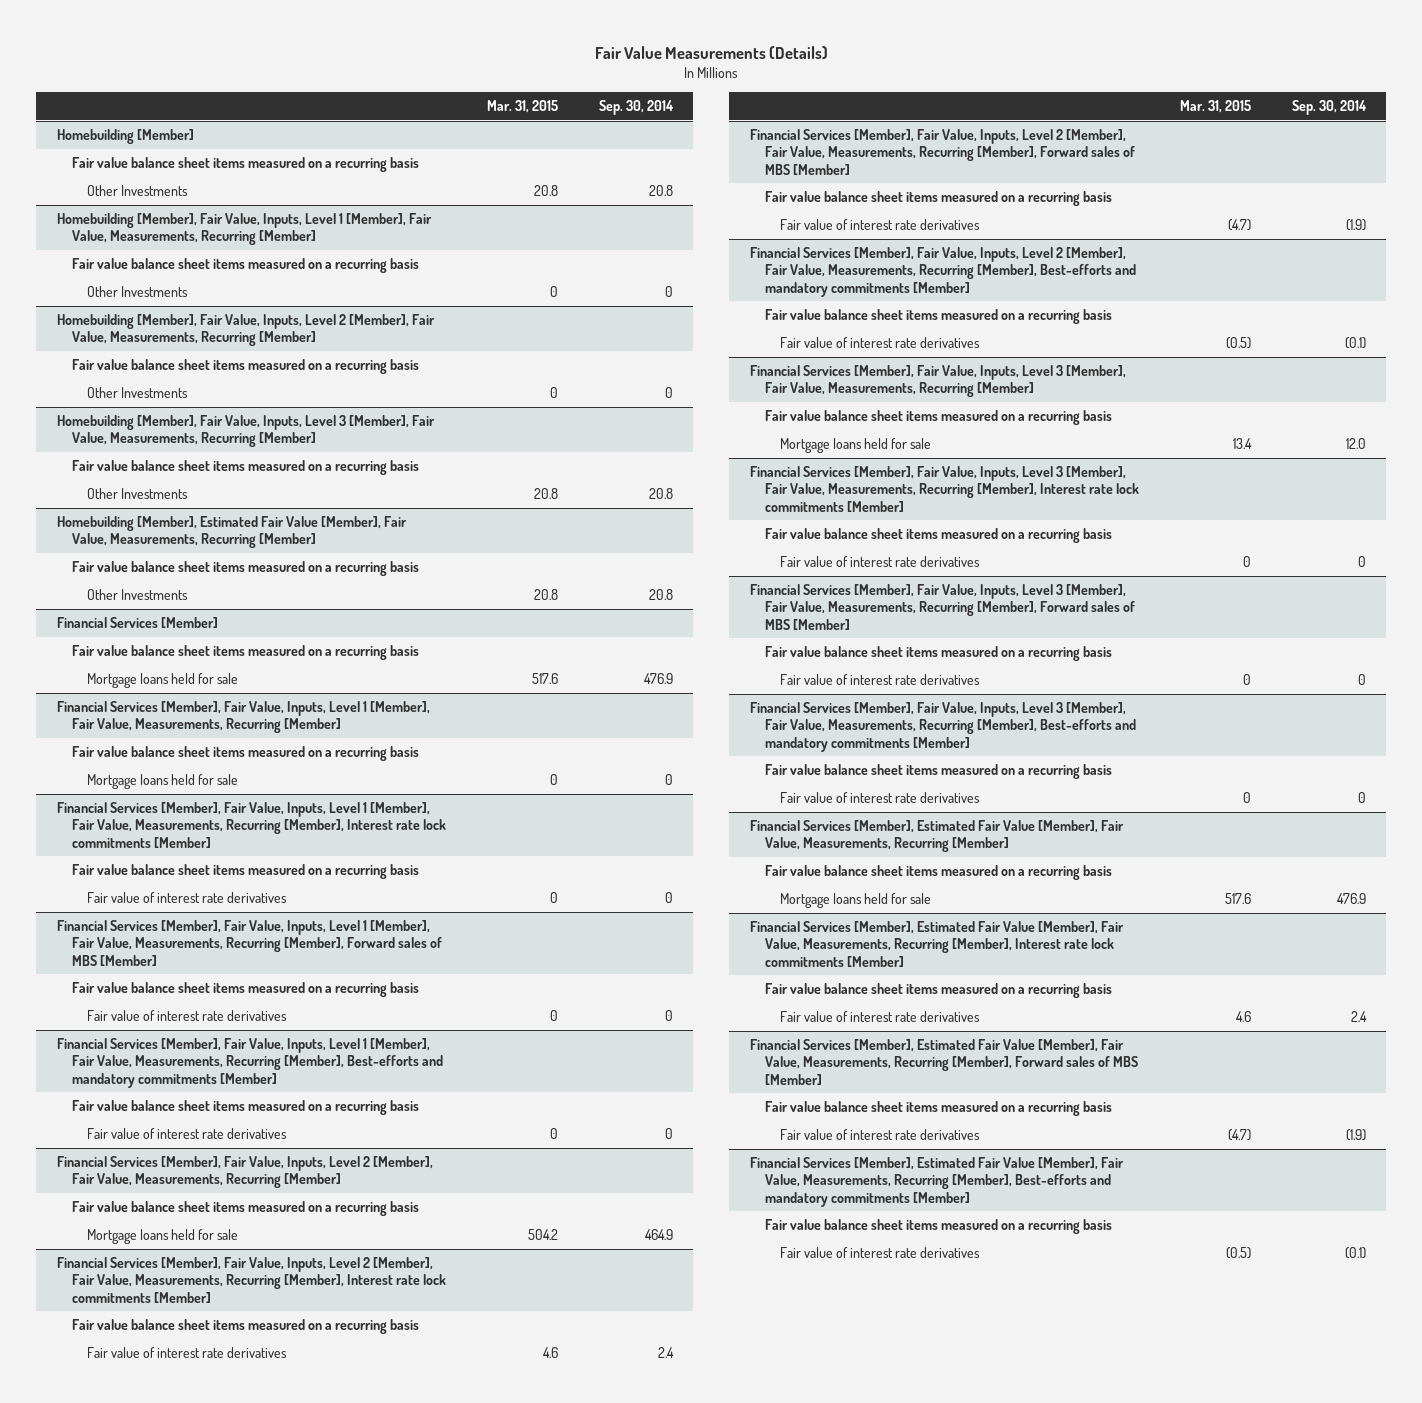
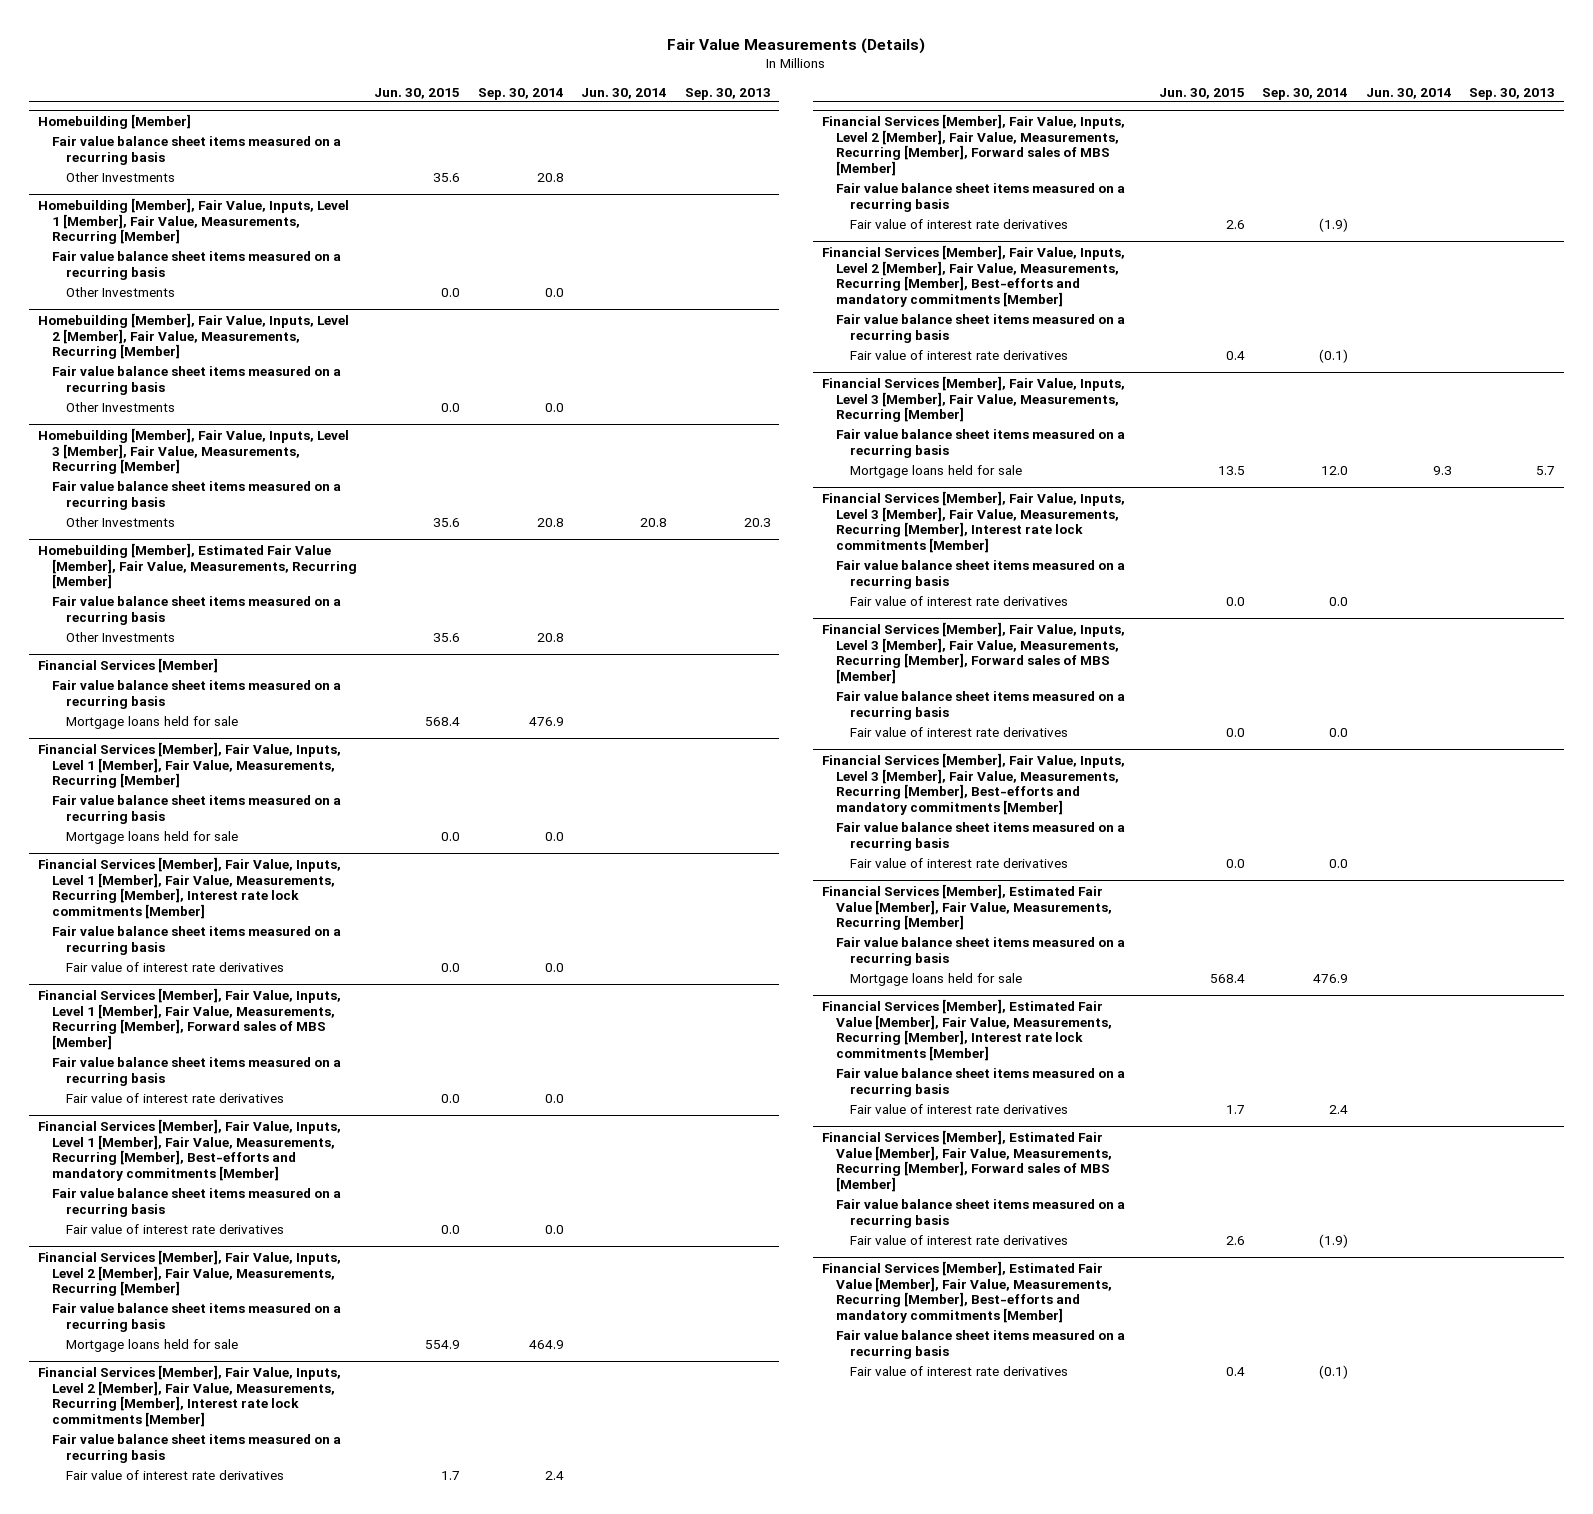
[486,100,558,114] Mar. 31, 2015 -> none
none -> [374,87,461,99] Jun. 30, 2015
none -> [581,87,668,99] Jun. 30, 2014
none -> [684,87,771,100] Sep. 30, 2013
[664,286,673,298] 0 -> [544,287,564,297] 0.0
[664,387,673,399] 0 -> [544,402,564,412] 0.0
[664,774,673,786] 0 -> [544,831,564,841] 0.0
[664,892,673,904] 0 -> [544,962,564,972] 0.0
[664,1010,673,1022] 0 -> [544,1093,564,1103] 0.0
[664,1128,673,1140] 0 -> [544,1224,564,1234] 0.0
[1357,556,1366,568] 0 -> [1329,596,1349,606] 0.0
[1357,674,1366,686] 0 -> [1329,727,1349,737] 0.0
[1357,792,1366,804] 0 -> [1329,858,1349,868] 0.0

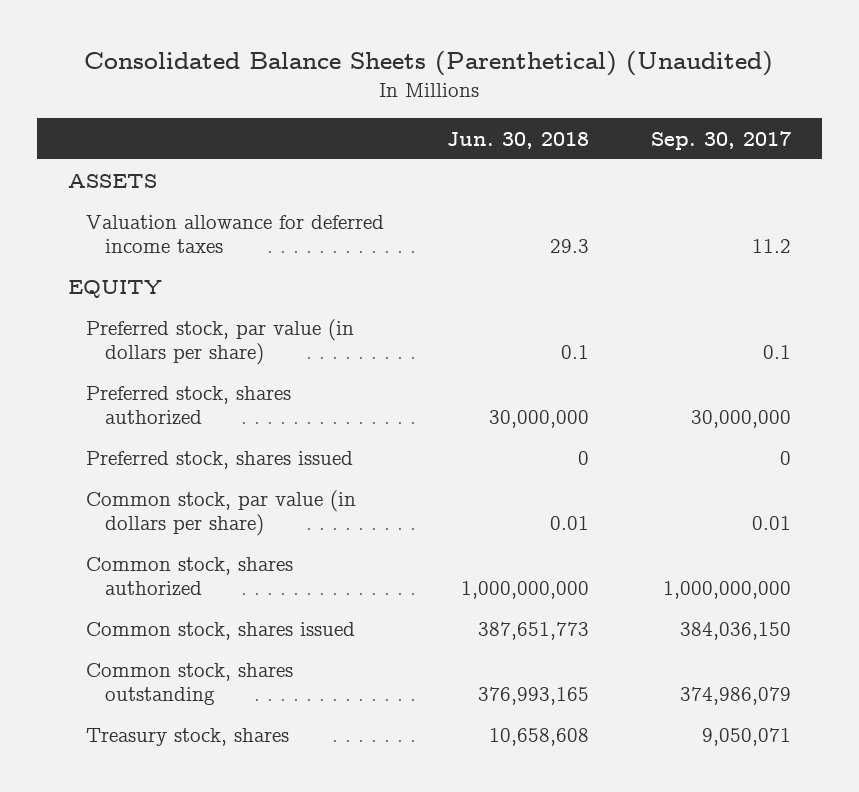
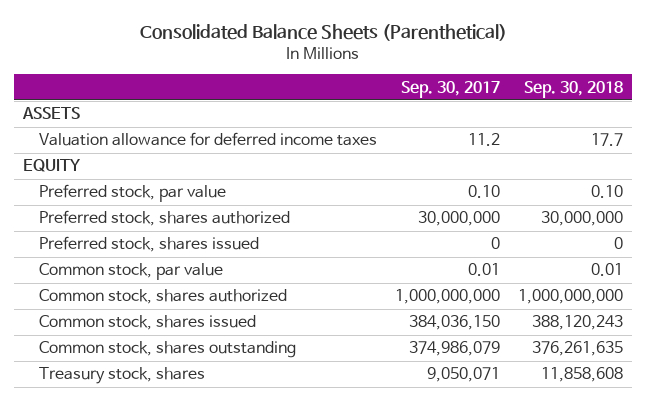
[84,51,774,77] Consolidated Balance Sheets (Parenthetical) (Unaudited) -> [140,24,508,42] Consolidated Balance Sheets (Parenthetical)
[446,131,589,149] Jun. 30, 2018 -> none
none -> [524,80,624,98] Sep. 30, 2018
[86,318,355,366] Preferred stock, par value (in dollars per share) -> [39,184,227,203] Preferred stock, par value
[762,345,791,360] 0.1 -> [468,185,501,199] 0.10
[86,489,357,537] Common stock, par value (in dollars per share) -> [39,263,224,281] Common stock, par value

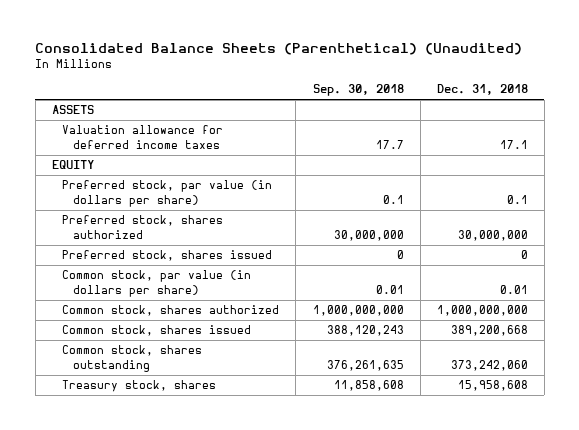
[140,24,508,42] Consolidated Balance Sheets (Parenthetical) -> [35,42,523,55] Consolidated Balance Sheets (Parenthetical) (Unaudited)
[401,80,501,98] Sep. 30, 2017 -> none
none -> [436,84,528,96] Dec. 31, 2018
[39,184,227,203] Preferred stock, par value -> [62,180,273,207] Preferred stock, par value (in dollars per share)
[591,185,624,199] 0.10 -> [382,194,404,204] 0.1
[39,263,224,281] Common stock, par value -> [62,270,252,297] Common stock, par value (in dollars per share)

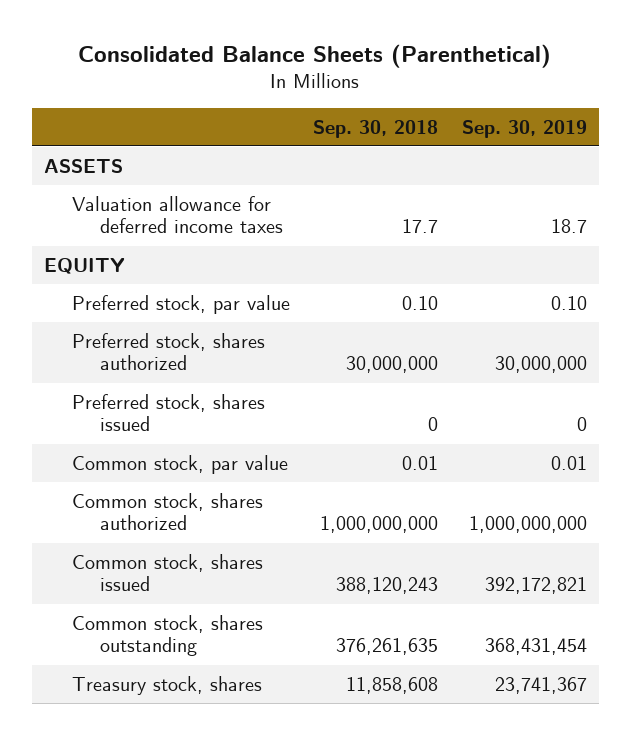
[35,42,523,55] Consolidated Balance Sheets (Parenthetical) (Unaudited) -> [78,44,552,69] Consolidated Balance Sheets (Parenthetical)
[436,84,528,96] Dec. 31, 2018 -> none
none -> [461,119,587,138] Sep. 30, 2019
[62,180,273,207] Preferred stock, par value (in dollars per share) -> [71,294,290,314] Preferred stock, par value
[382,194,404,204] 0.1 -> [402,295,439,310] 0.10
[62,270,252,297] Common stock, par value (in dollars per share) -> [71,454,288,474] Common stock, par value

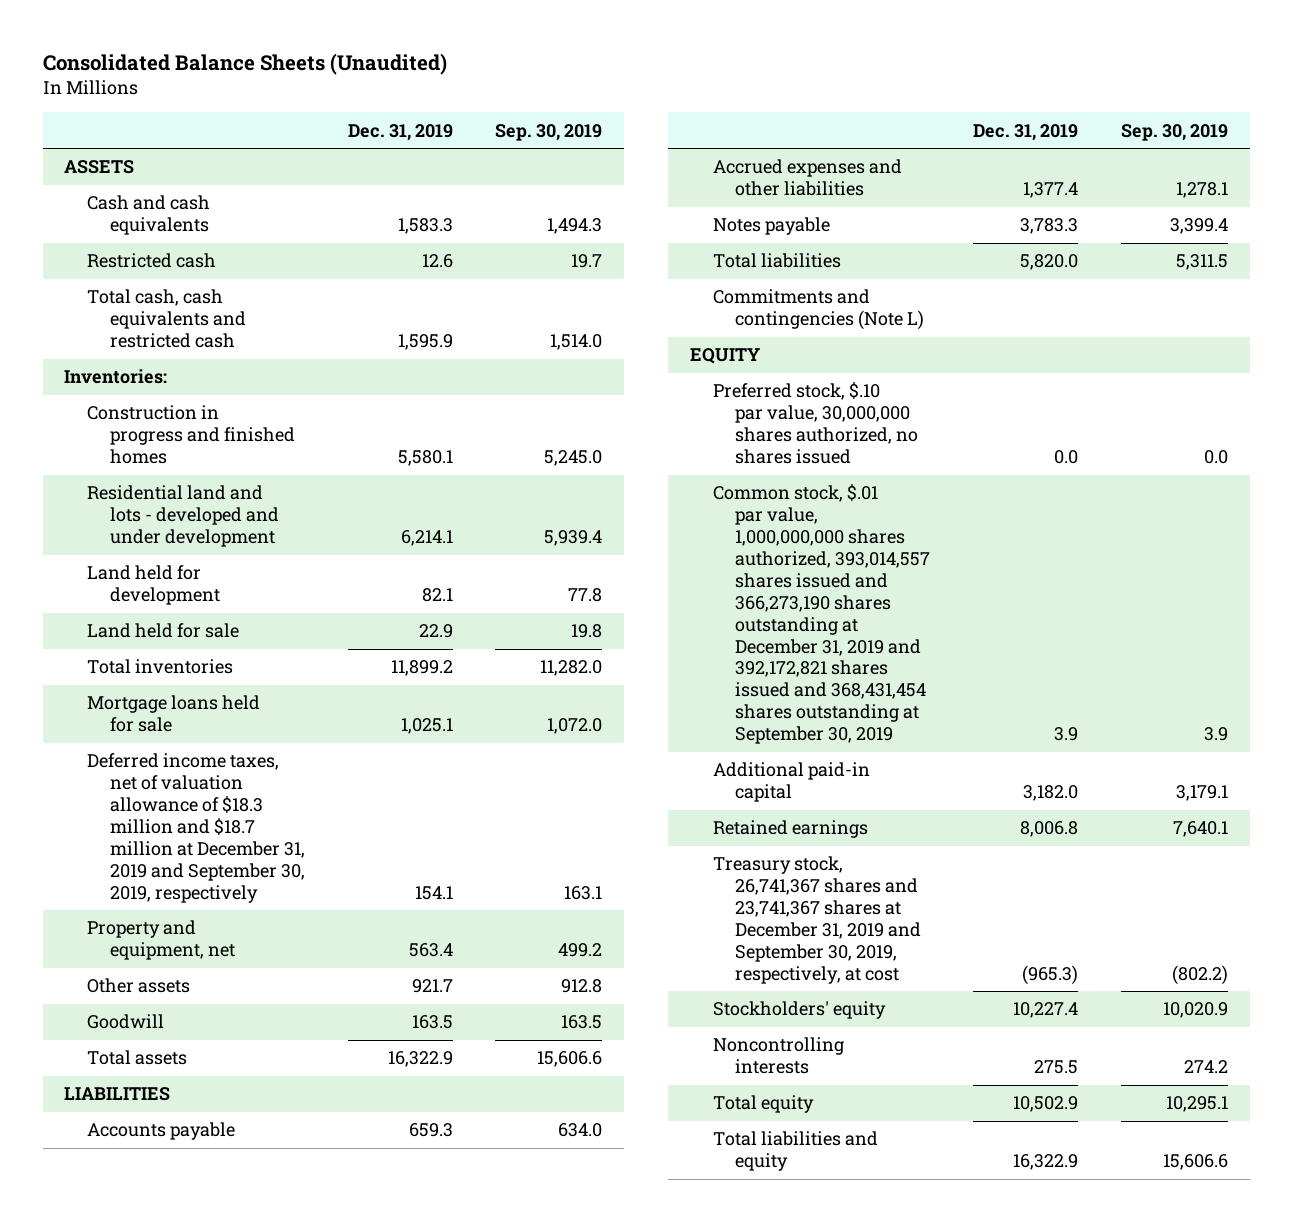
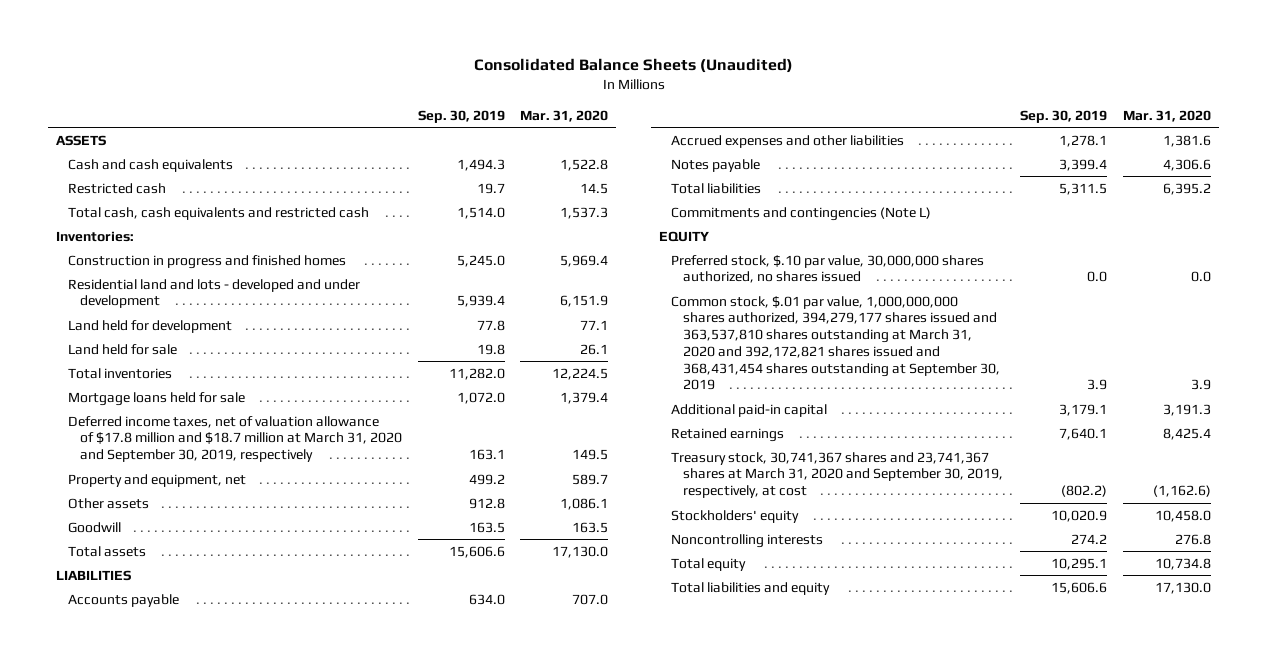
[347,123,453,141] Dec. 31, 2019 -> none
none -> [520,109,609,122] Mar. 31, 2020
[86,753,305,903] Deferred income taxes, net of valuation allowance of $18.3 million and $18.7 million at December 31, 2019 and September 30, 2019, respectively -> [68,415,403,463] Deferred income taxes, net of valuation allowance of $17.8 million and $18.7 million at March 31, 2020 and September 30, 2019, respectively
[712,484,931,745] Common stock, $.01 par value, 1,000,000,000 shares authorized, 393,014,557 shares issued and 366,273,190 shares outstanding at December 31, 2019 and 392,172,821 shares issued and 368,431,454 shares outstanding at September 30, 2019 -> [670,295,1000,391] Common stock, $.01 par value, 1,000,000,000 shares authorized, 394,279,177 shares issued and 363,537,810 shares outstanding at March 31, 2020 and 392,172,821 shares issued and 368,431,454 shares outstanding at September 30, 2019
[712,856,922,984] Treasury stock, 26,741,367 shares and 23,741,367 shares at December 31, 2019 and September 30, 2019, respectively, at cost -> [670,451,1003,499] Treasury stock, 30,741,367 shares and 23,741,367 shares at March 31, 2020 and September 30, 2019, respectively, at cost

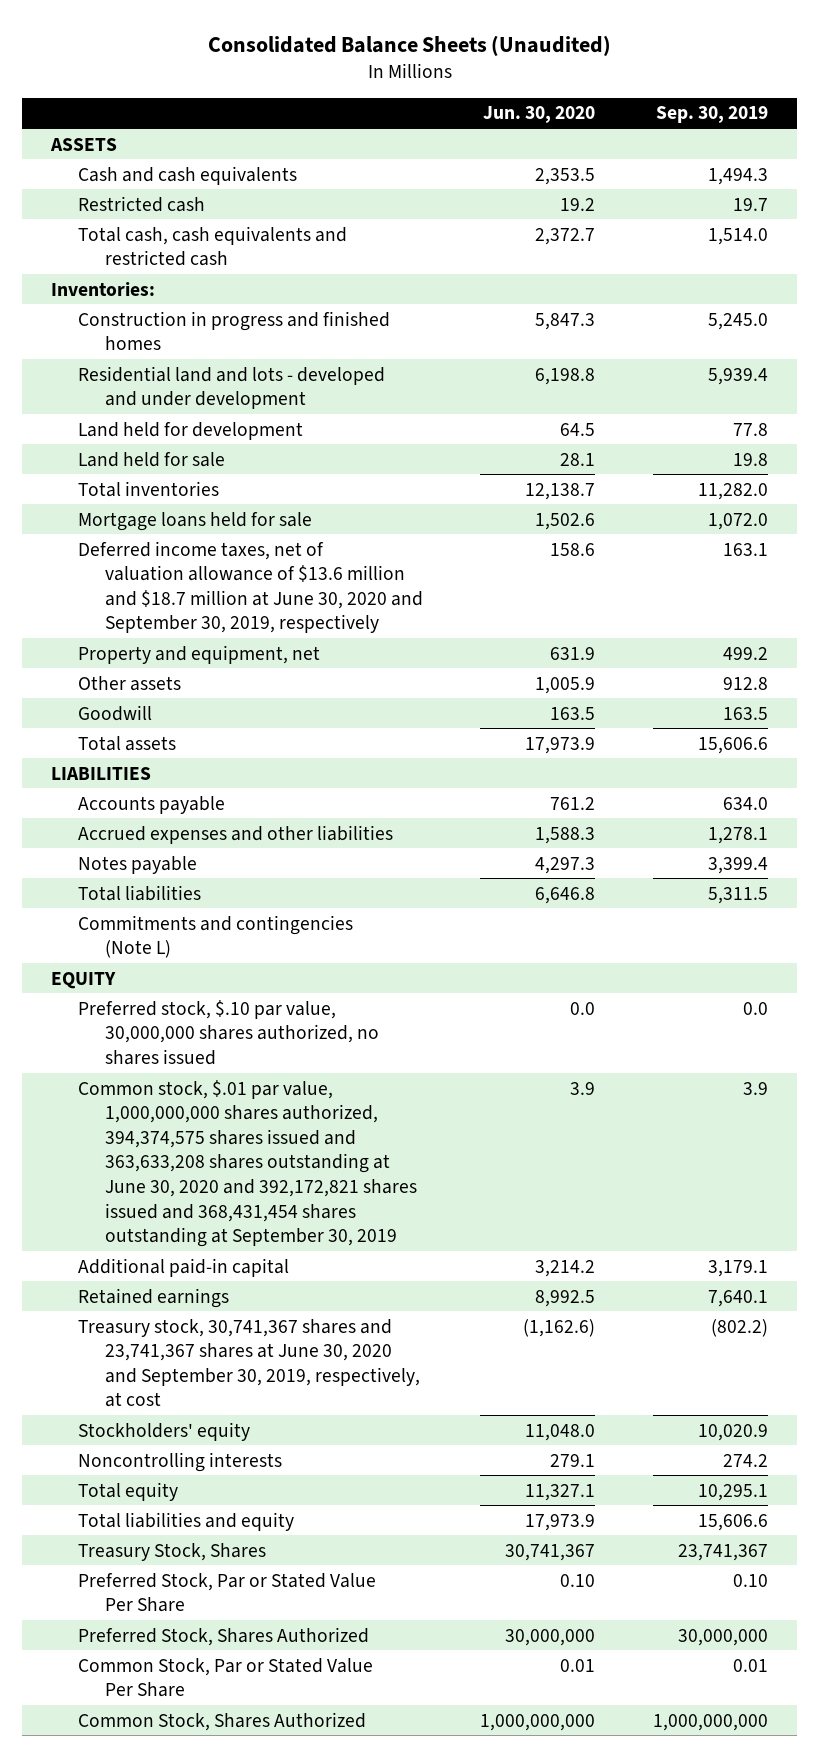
[520,109,609,122] Mar. 31, 2020 -> none
none -> [483,106,596,124] Jun. 30, 2020
[68,415,403,463] Deferred income taxes, net of valuation allowance of $17.8 million and $18.7 million at March 31, 2020 and September 30, 2019, respectively -> [78,540,424,634] Deferred income taxes, net of valuation allowance of $13.6 million and $18.7 million at June 30, 2020 and September 30, 2019, respectively
[670,295,1000,391] Common stock, $.01 par value, 1,000,000,000 shares authorized, 394,279,177 shares issued and 363,537,810 shares outstanding at March 31, 2020 and 392,172,821 shares issued and 368,431,454 shares outstanding at September 30, 2019 -> [78,1079,418,1248] Common stock, $.01 par value, 1,000,000,000 shares authorized, 394,374,575 shares issued and 363,633,208 shares outstanding at June 30, 2020 and 392,172,821 shares issued and 368,431,454 shares outstanding at September 30, 2019
[670,451,1003,499] Treasury stock, 30,741,367 shares and 23,741,367 shares at March 31, 2020 and September 30, 2019, respectively, at cost -> [78,1318,421,1408] Treasury stock, 30,741,367 shares and 23,741,367 shares at June 30, 2020 and September 30, 2019, respectively, at cost
none -> [78,1542,267,1561] Treasury Stock, Shares
none -> [78,1572,377,1613] Preferred Stock, Par or Stated Value Per Share
none -> [78,1626,370,1646] Preferred Stock, Shares Authorized
none -> [78,1657,374,1698] Common Stock, Par or Stated Value Per Share
none -> [78,1711,367,1731] Common Stock, Shares Authorized

